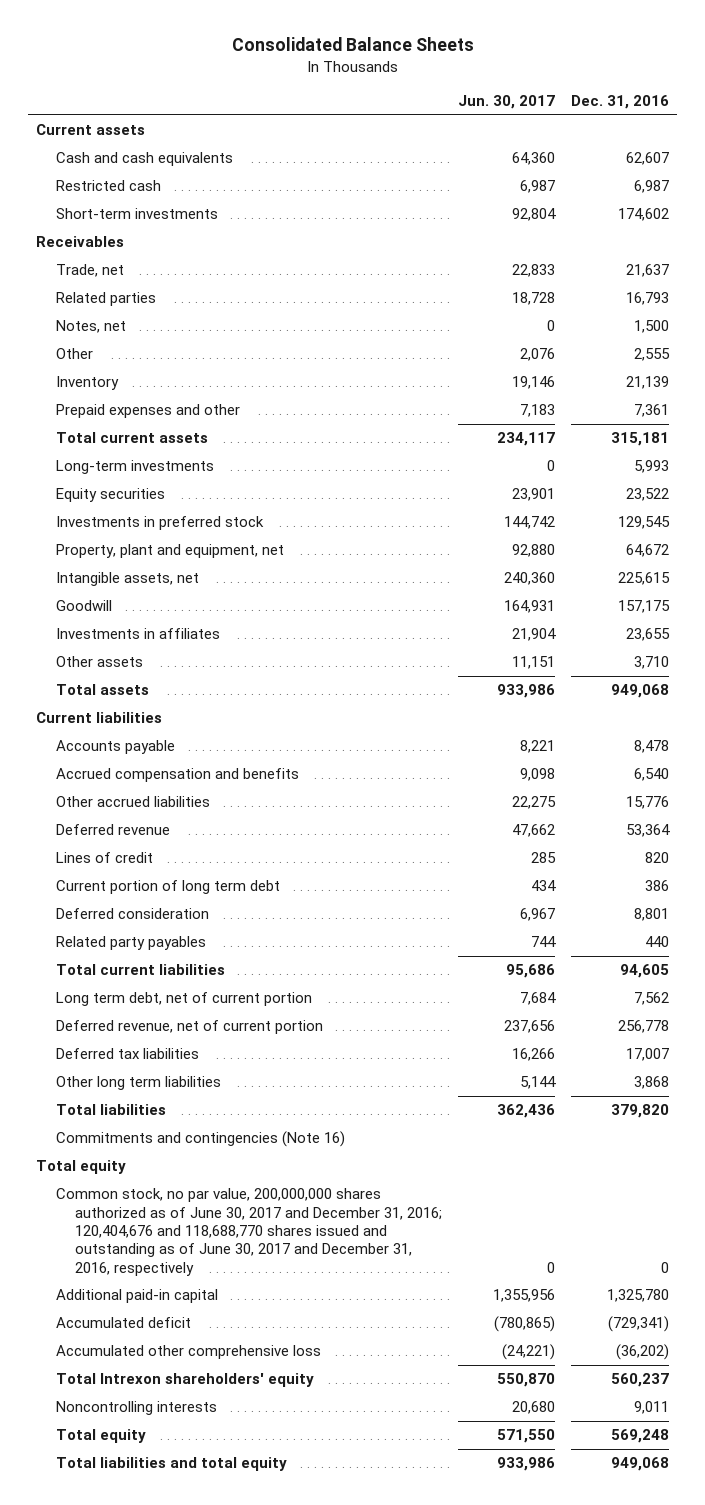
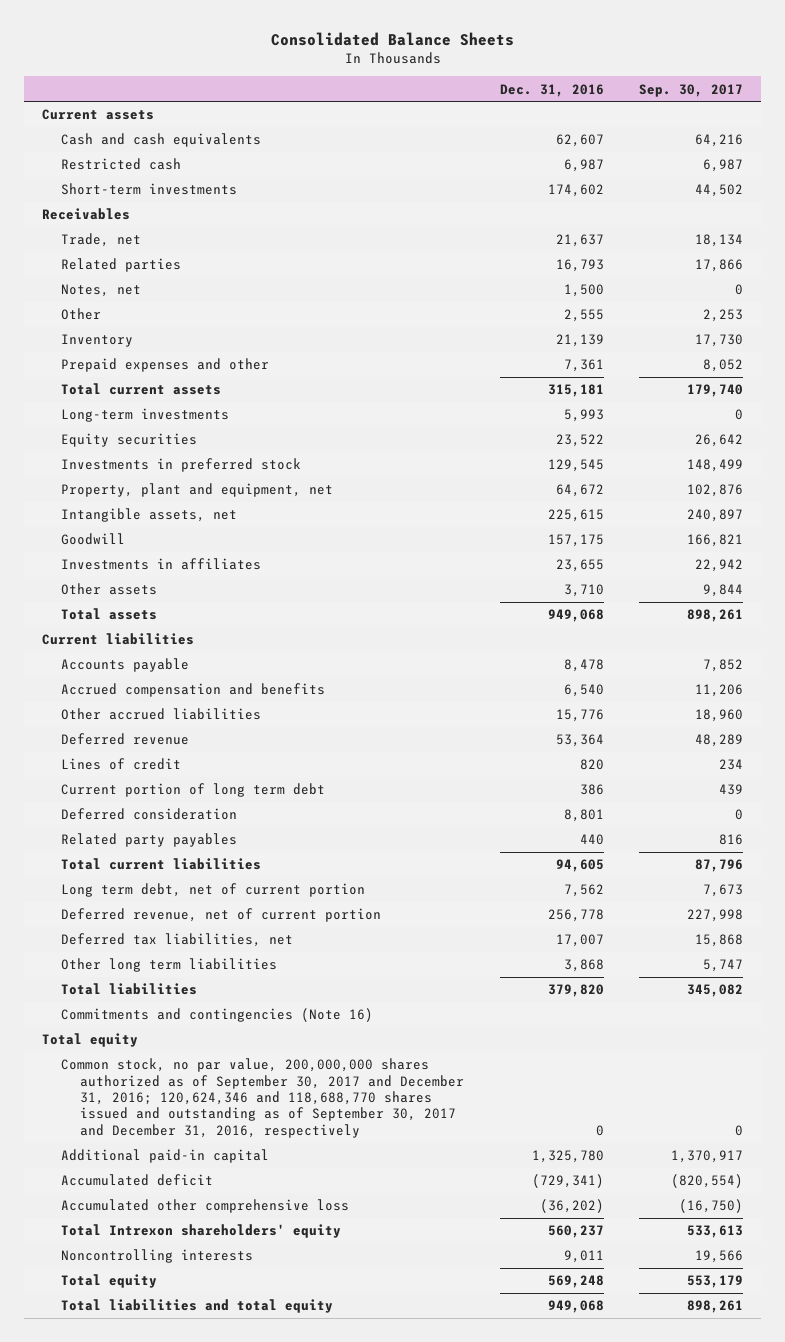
[458,95,556,110] Jun. 30, 2017 -> none
none -> [639,83,744,97] Sep. 30, 2017
[55,1048,199,1060] Deferred tax liabilities -> [60,933,293,948] Deferred tax liabilities, net
[55,1188,443,1276] Common stock, no par value, 200,000,000 shares authorized as of June 30, 2017 and December 31, 2016; 120,404,676 and 118,688,770 shares issued and outstanding as of June 30, 2017 and December 31, 2016, respectively -> [60,1058,465,1138] Common stock, no par value, 200,000,000 shares authorized as of September 30, 2017 and December 31, 2016; 120,624,346 and 118,688,770 shares issued and outstanding as of September 30, 2017 and December 31, 2016, respectively

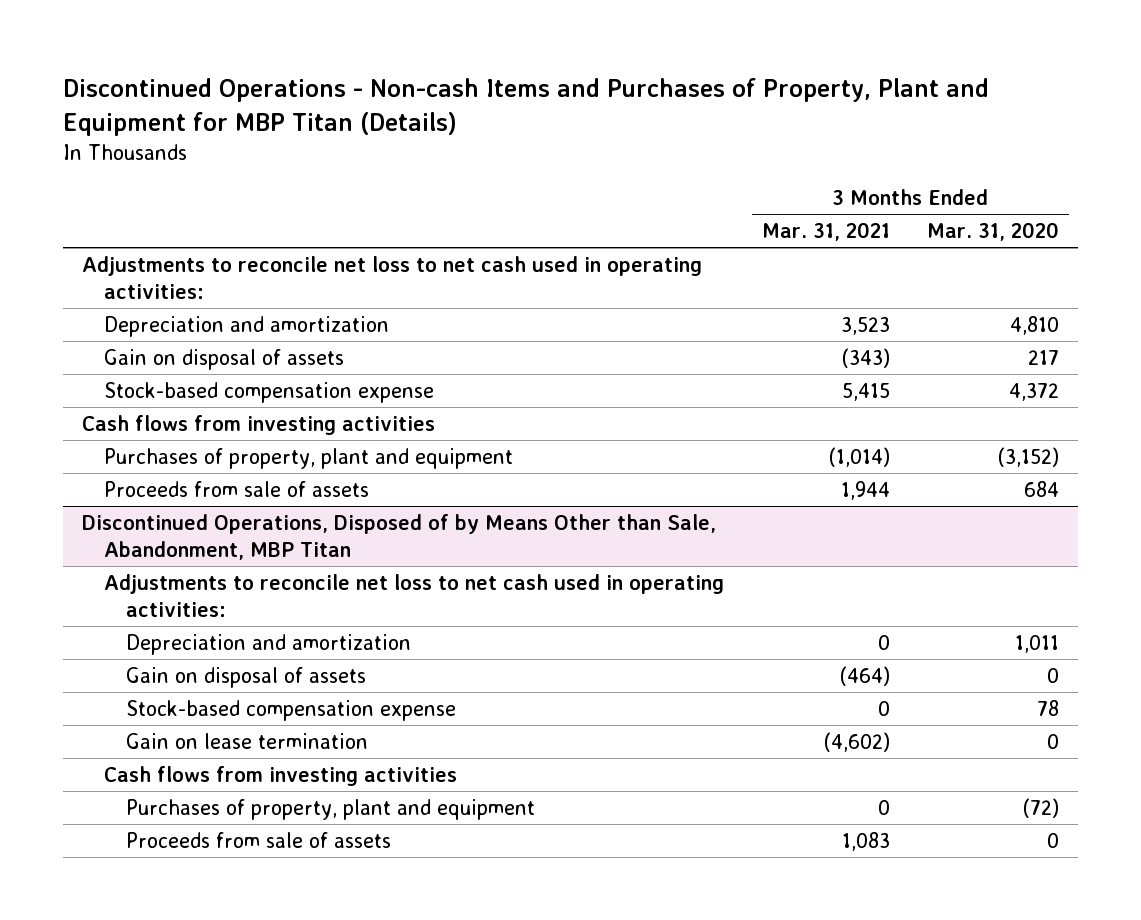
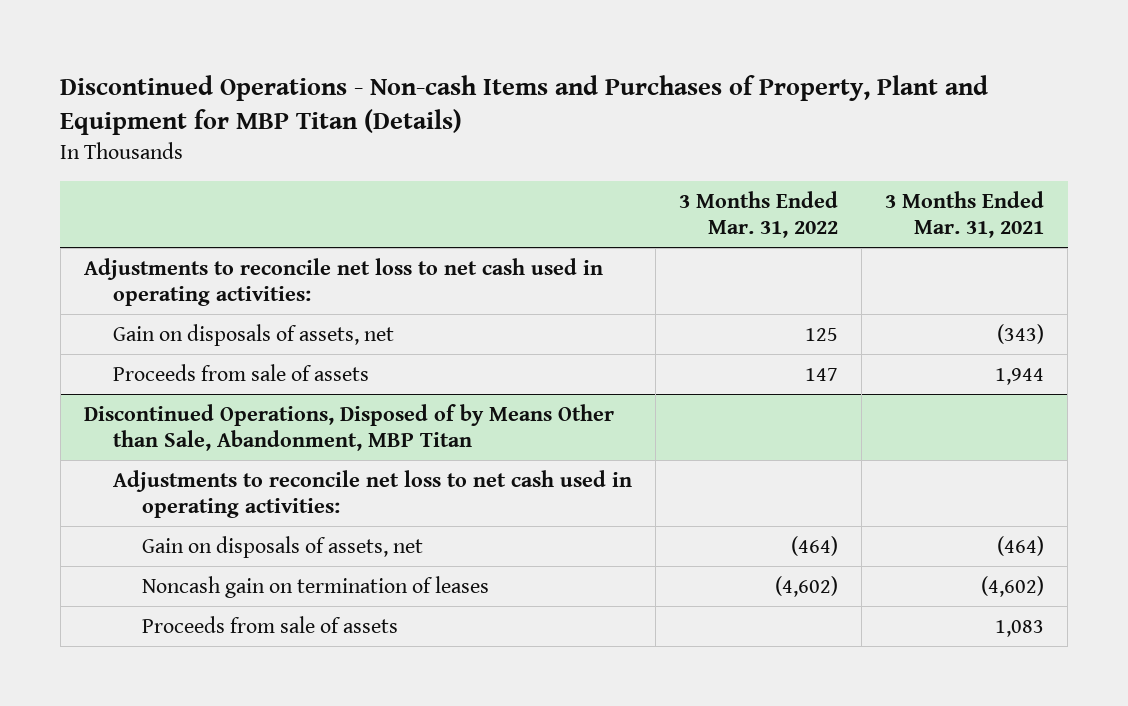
[927,222,1060,242] Mar. 31, 2020 -> none
none -> [679,190,839,239] 3 Months Ended Mar. 31, 2022
[104,315,390,337] Depreciation and amortization -> none
[104,381,435,403] Stock-based compensation expense -> none
[82,414,436,435] Cash flows from investing activities -> none
[104,447,514,469] Purchases of property, plant and equipment -> none
[104,348,345,370] Gain on disposal of assets -> [112,323,394,346] Gain on disposals of assets, net
[126,633,412,655] Depreciation and amortization -> none
[126,699,457,721] Stock-based compensation expense -> none
[104,765,458,786] Cash flows from investing activities -> none
[126,798,536,820] Purchases of property, plant and equipment -> none
[126,666,367,688] Gain on disposal of assets -> [141,535,423,558] Gain on disposals of assets, net
[126,732,369,749] Gain on lease termination -> [141,575,489,598] Noncash gain on termination of leases

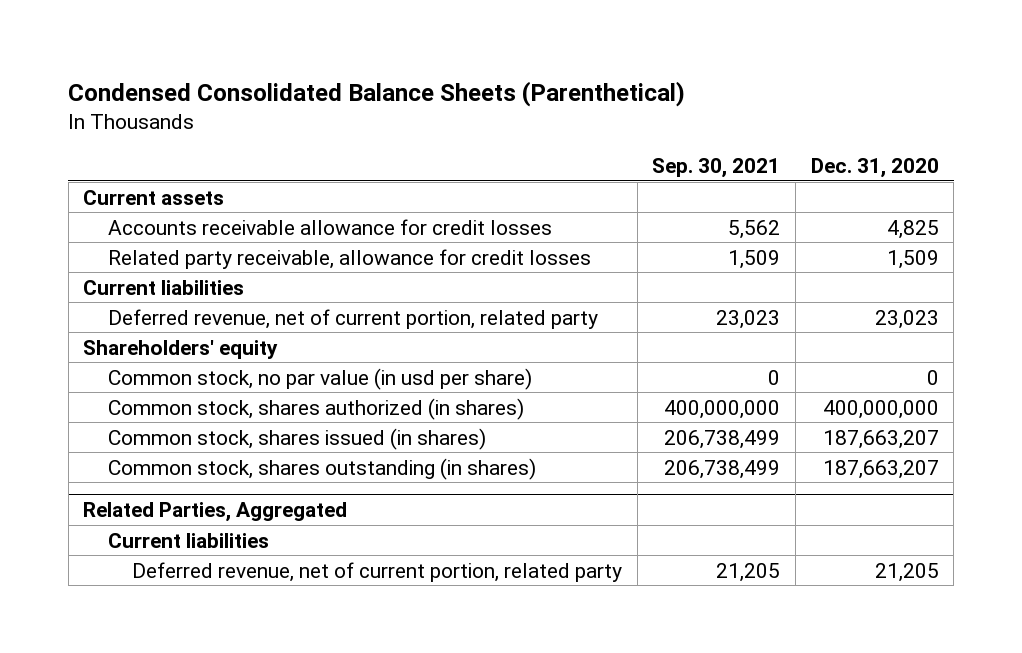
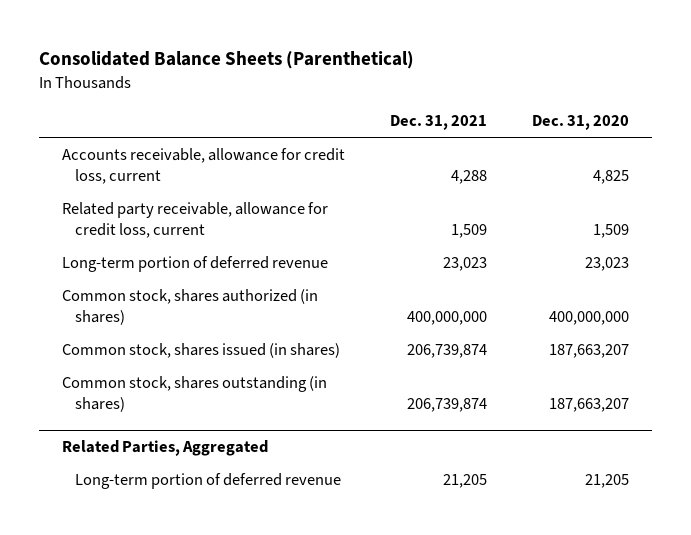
[68,80,686,107] Condensed Consolidated Balance Sheets (Parenthetical) -> [39,51,415,70] Consolidated Balance Sheets (Parenthetical)
[652,158,781,179] Sep. 30, 2021 -> none
none -> [390,115,488,131] Dec. 31, 2021
[83,189,225,205] Current assets -> none
[83,279,245,295] Current liabilities -> none
[83,339,279,359] Shareholders' equity -> none
[107,367,532,390] Common stock, no par value (in usd per share) -> none
[107,218,552,235] Accounts receivable allowance for credit losses -> [61,147,345,184] Accounts receivable, allowance for credit loss, current
[107,248,591,269] Related party receivable, allowance for credit losses -> [61,201,328,238] Related party receivable, allowance for credit loss, current
[107,308,598,329] Deferred revenue, net of current portion, related party -> [61,255,328,272] Long-term portion of deferred revenue
[107,532,269,548] Current liabilities -> none
[131,561,622,582] Deferred revenue, net of current portion, related party -> [75,472,342,489] Long-term portion of deferred revenue

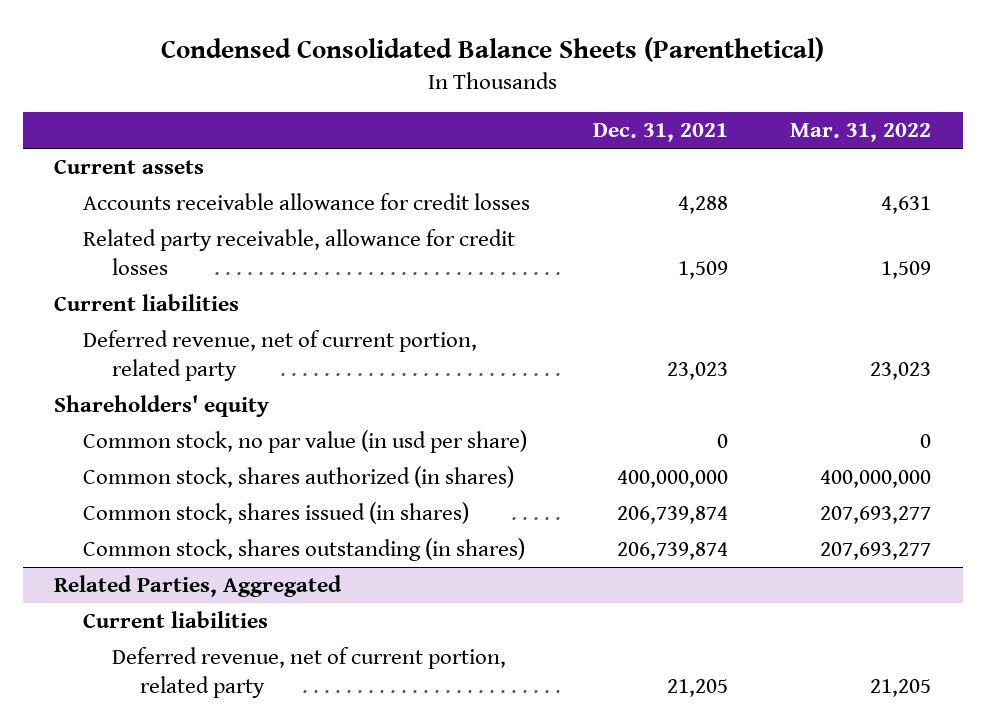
[39,51,415,70] Consolidated Balance Sheets (Parenthetical) -> [160,37,824,63] Condensed Consolidated Balance Sheets (Parenthetical)
[532,115,630,131] Dec. 31, 2020 -> none
none -> [790,123,932,143] Mar. 31, 2022
none -> [54,159,205,175] Current assets
[61,147,345,184] Accounts receivable, allowance for credit loss, current -> [82,193,530,211] Accounts receivable allowance for credit losses
[61,201,328,238] Related party receivable, allowance for credit loss, current -> [82,229,515,276] Related party receivable, allowance for credit losses
none -> [54,294,240,312] Current liabilities
[61,255,328,272] Long-term portion of deferred revenue -> [82,330,477,382] Deferred revenue, net of current portion, related party
none -> [54,395,270,418] Shareholders' equity
none -> [82,430,527,454] Common stock, no par value (in usd per share)
none -> [82,611,268,629] Current liabilities
[75,472,342,489] Long-term portion of deferred revenue -> [111,647,506,699] Deferred revenue, net of current portion, related party

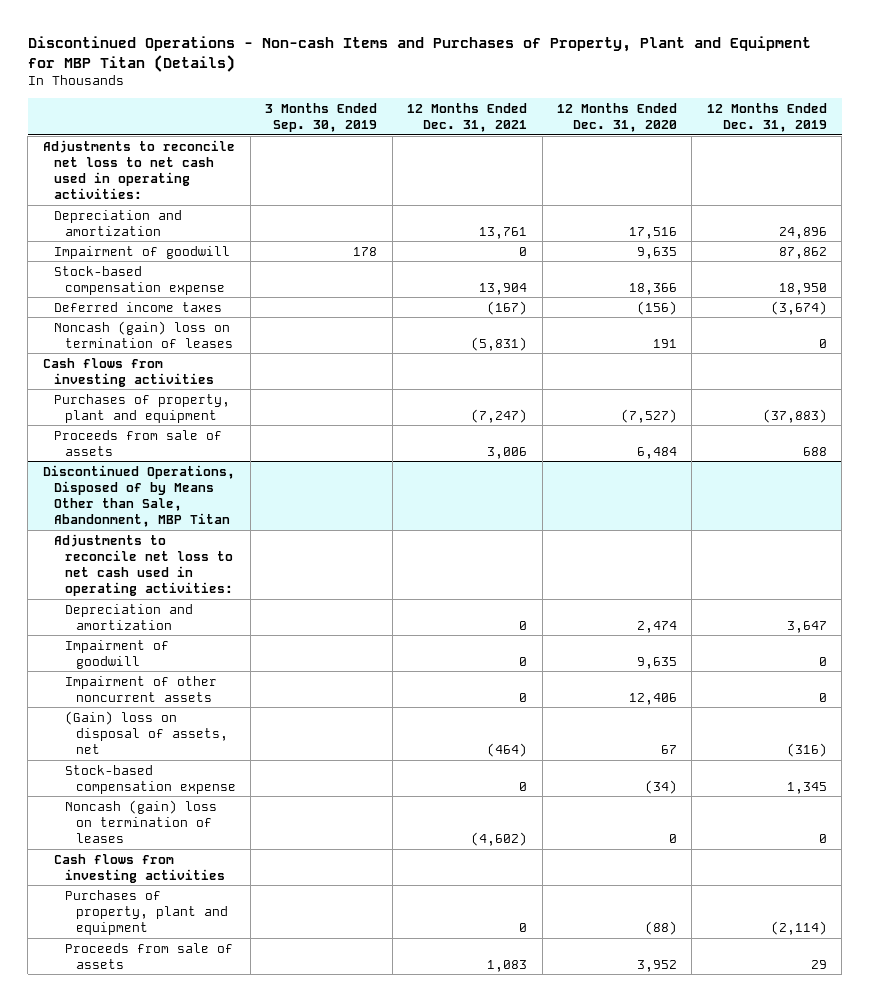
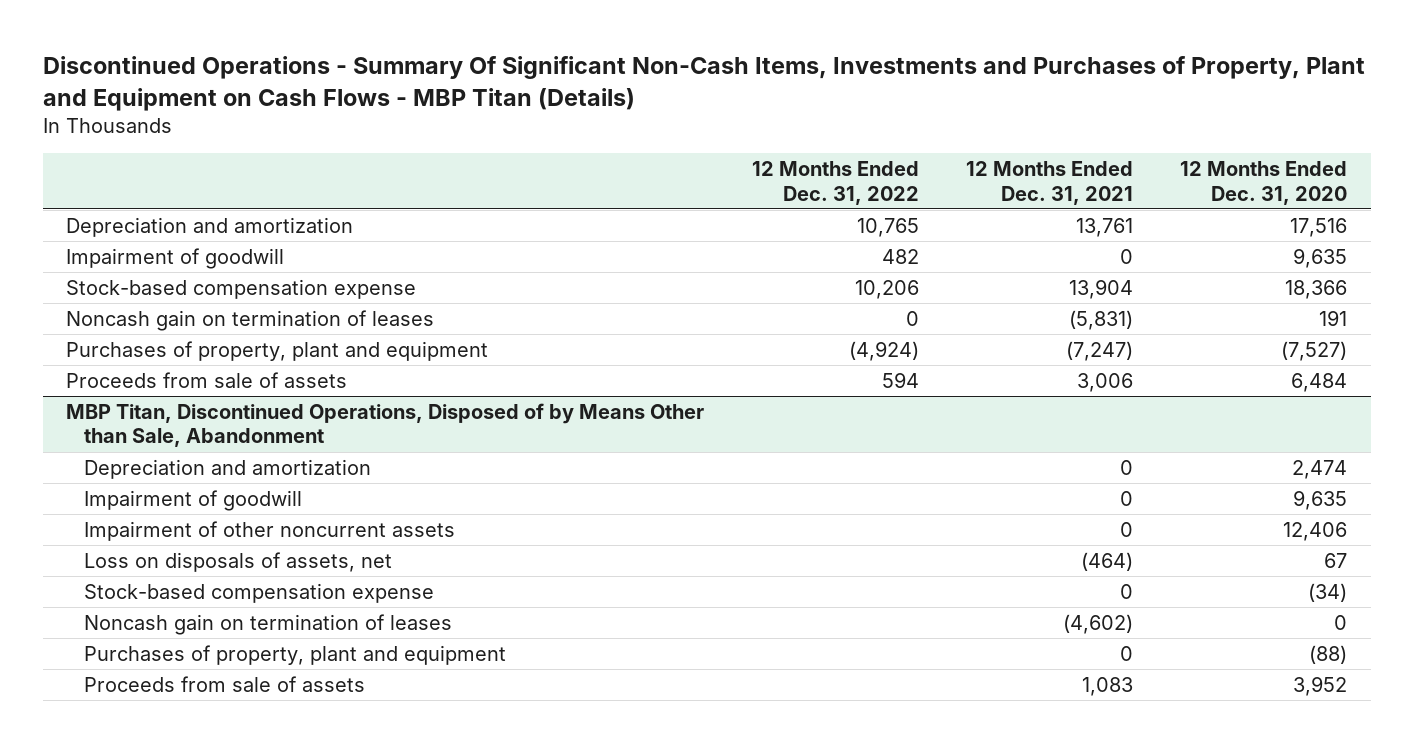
[27,35,811,72] Discontinued Operations - Non-cash Items and Purchases of Property, Plant and Equipment for MBP Titan (Details) -> [42,56,1365,111] Discontinued Operations - Summary Of Significant Non-Cash Items, Investments and Purchases of Property, Plant and Equipment on Cash Flows - MBP Titan (Details)
[265,102,378,133] 3 Months Ended Sep. 30, 2019 -> none
[706,102,827,133] 12 Months Ended Dec. 31, 2019 -> none
none -> [751,161,919,205] 12 Months Ended Dec. 31, 2022
[42,139,235,200] Adjustments to reconcile net loss to net cash used in operating activities: -> none
[53,301,222,312] Deferred income taxes -> none
[42,357,214,387] Cash flows from investing activities -> none
[53,320,233,348] Noncash (gain) loss on termination of leases -> [66,310,435,332] Noncash gain on termination of leases
[53,533,233,597] Adjustments to reconcile net loss to net cash used in operating activities: -> none
[42,464,235,528] Discontinued Operations, Disposed of by Means Other than Sale, Abandonment, MBP Titan -> [66,403,705,448] MBP Titan, Discontinued Operations, Disposed of by Means Other than Sale, Abandonment
[64,710,228,755] (Gain) loss on disposal of assets, net -> [83,552,392,573] Loss on disposals of assets, net
[53,853,225,883] Cash flows from investing activities -> none
[64,799,217,844] Noncash (gain) loss on termination of leases -> [83,614,452,636] Noncash gain on termination of leases

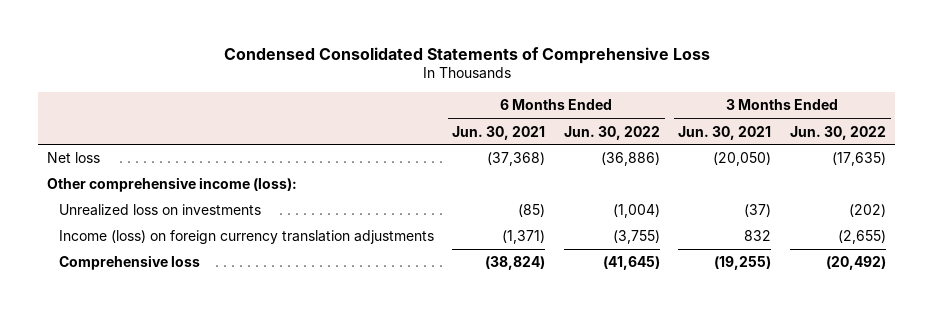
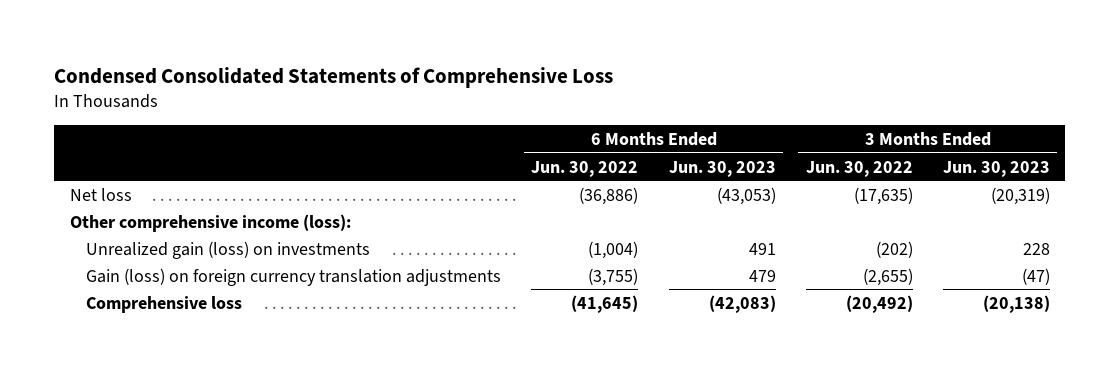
[452,125,546,140] Jun. 30, 2021 -> none
[678,125,772,140] Jun. 30, 2021 -> none
none -> [668,160,776,177] Jun. 30, 2023
none -> [942,160,1050,177] Jun. 30, 2023
[58,204,261,217] Unrealized loss on investments -> [86,240,371,259] Unrealized gain (loss) on investments
[58,230,434,245] Income (loss) on foreign currency translation adjustments -> [86,267,502,286] Gain (loss) on foreign currency translation adjustments

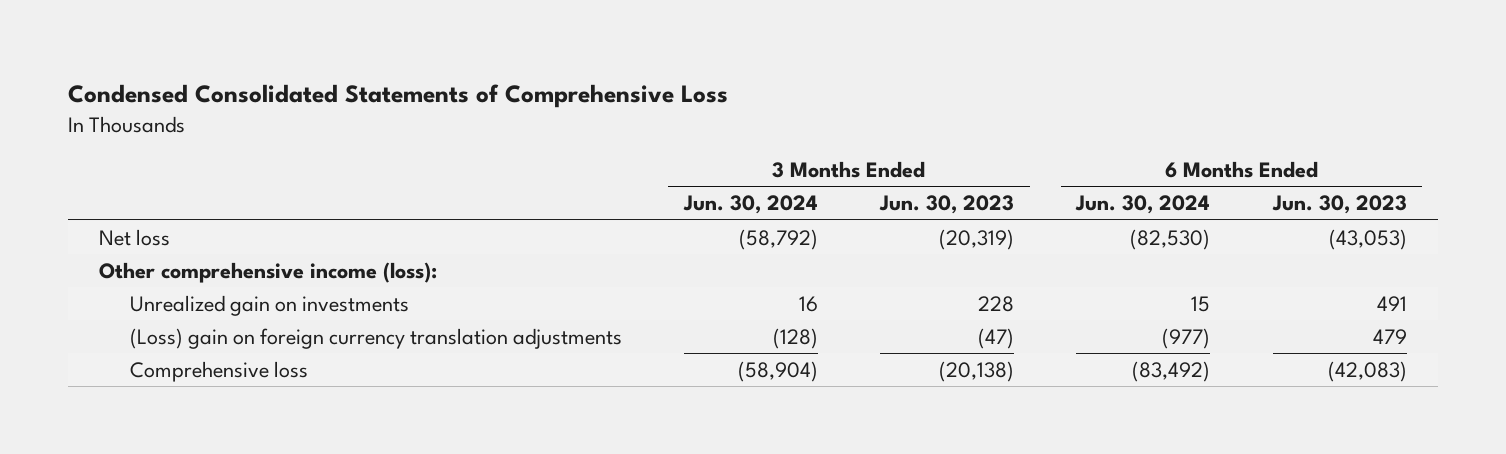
[531,160,639,177] Jun. 30, 2022 -> none
[805,160,913,177] Jun. 30, 2022 -> none
none -> [682,195,818,215] Jun. 30, 2024
none -> [1075,195,1211,215] Jun. 30, 2024
[86,240,371,259] Unrealized gain (loss) on investments -> [129,294,409,316] Unrealized gain on investments
[86,267,502,286] Gain (loss) on foreign currency translation adjustments -> [129,327,622,349] (Loss) gain on foreign currency translation adjustments

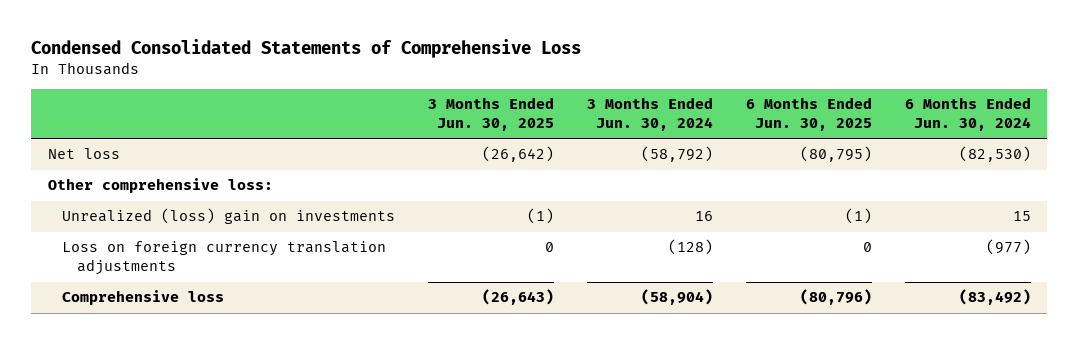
[879,195,1015,215] Jun. 30, 2023 -> none
[1271,195,1407,215] Jun. 30, 2023 -> none
none -> [428,97,555,132] 3 Months Ended Jun. 30, 2025
none -> [746,97,873,132] 6 Months Ended Jun. 30, 2025
[99,261,438,283] Other comprehensive income (loss): -> [47,178,273,194] Other comprehensive loss:
[129,294,409,316] Unrealized gain on investments -> [62,208,396,225] Unrealized (loss) gain on investments
[129,327,622,349] (Loss) gain on foreign currency translation adjustments -> [62,241,387,276] Loss on foreign currency translation adjustments

